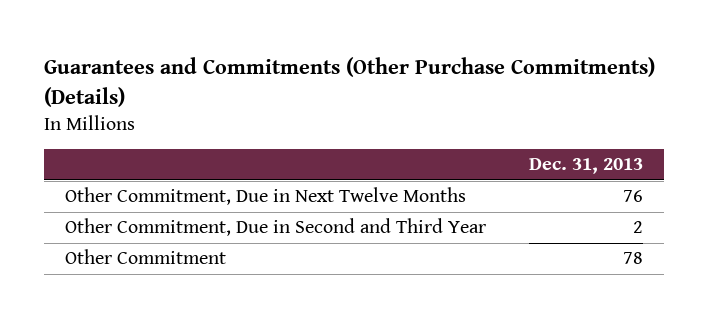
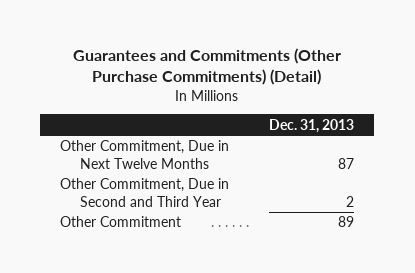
[43,56,655,107] Guarantees and Commitments (Other Purchase Commitments) (Details) -> [73,48,342,86] Guarantees and Commitments (Other Purchase Commitments) (Detail)
[622,190,643,203] 76 -> [338,157,355,169] 87
[622,252,643,265] 78 -> [338,216,355,228] 89

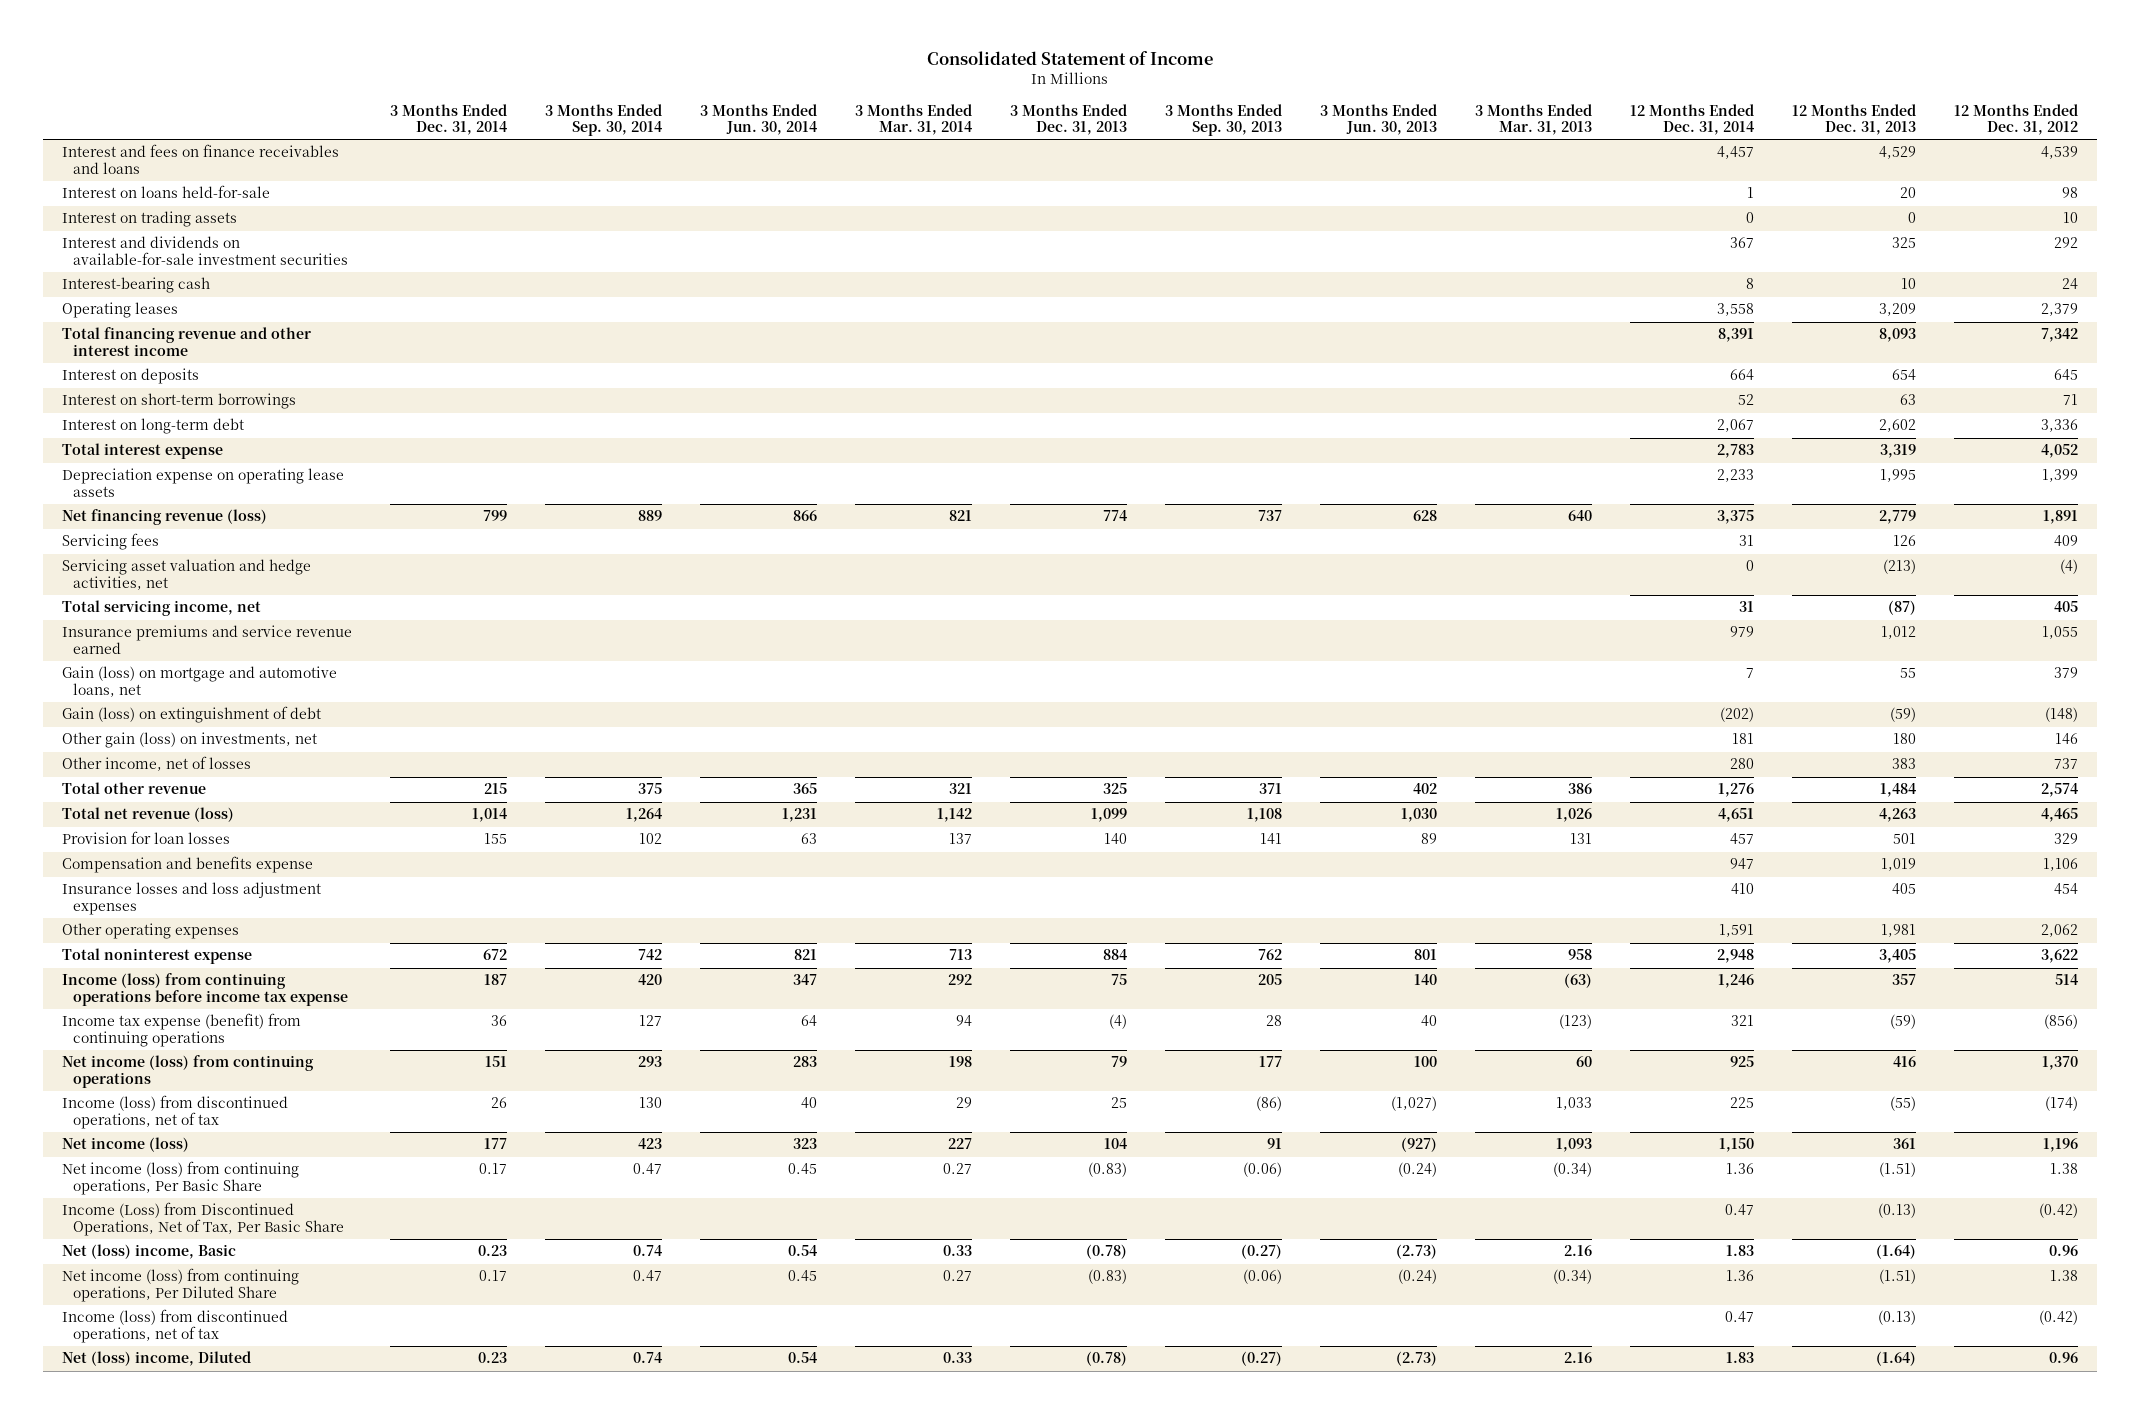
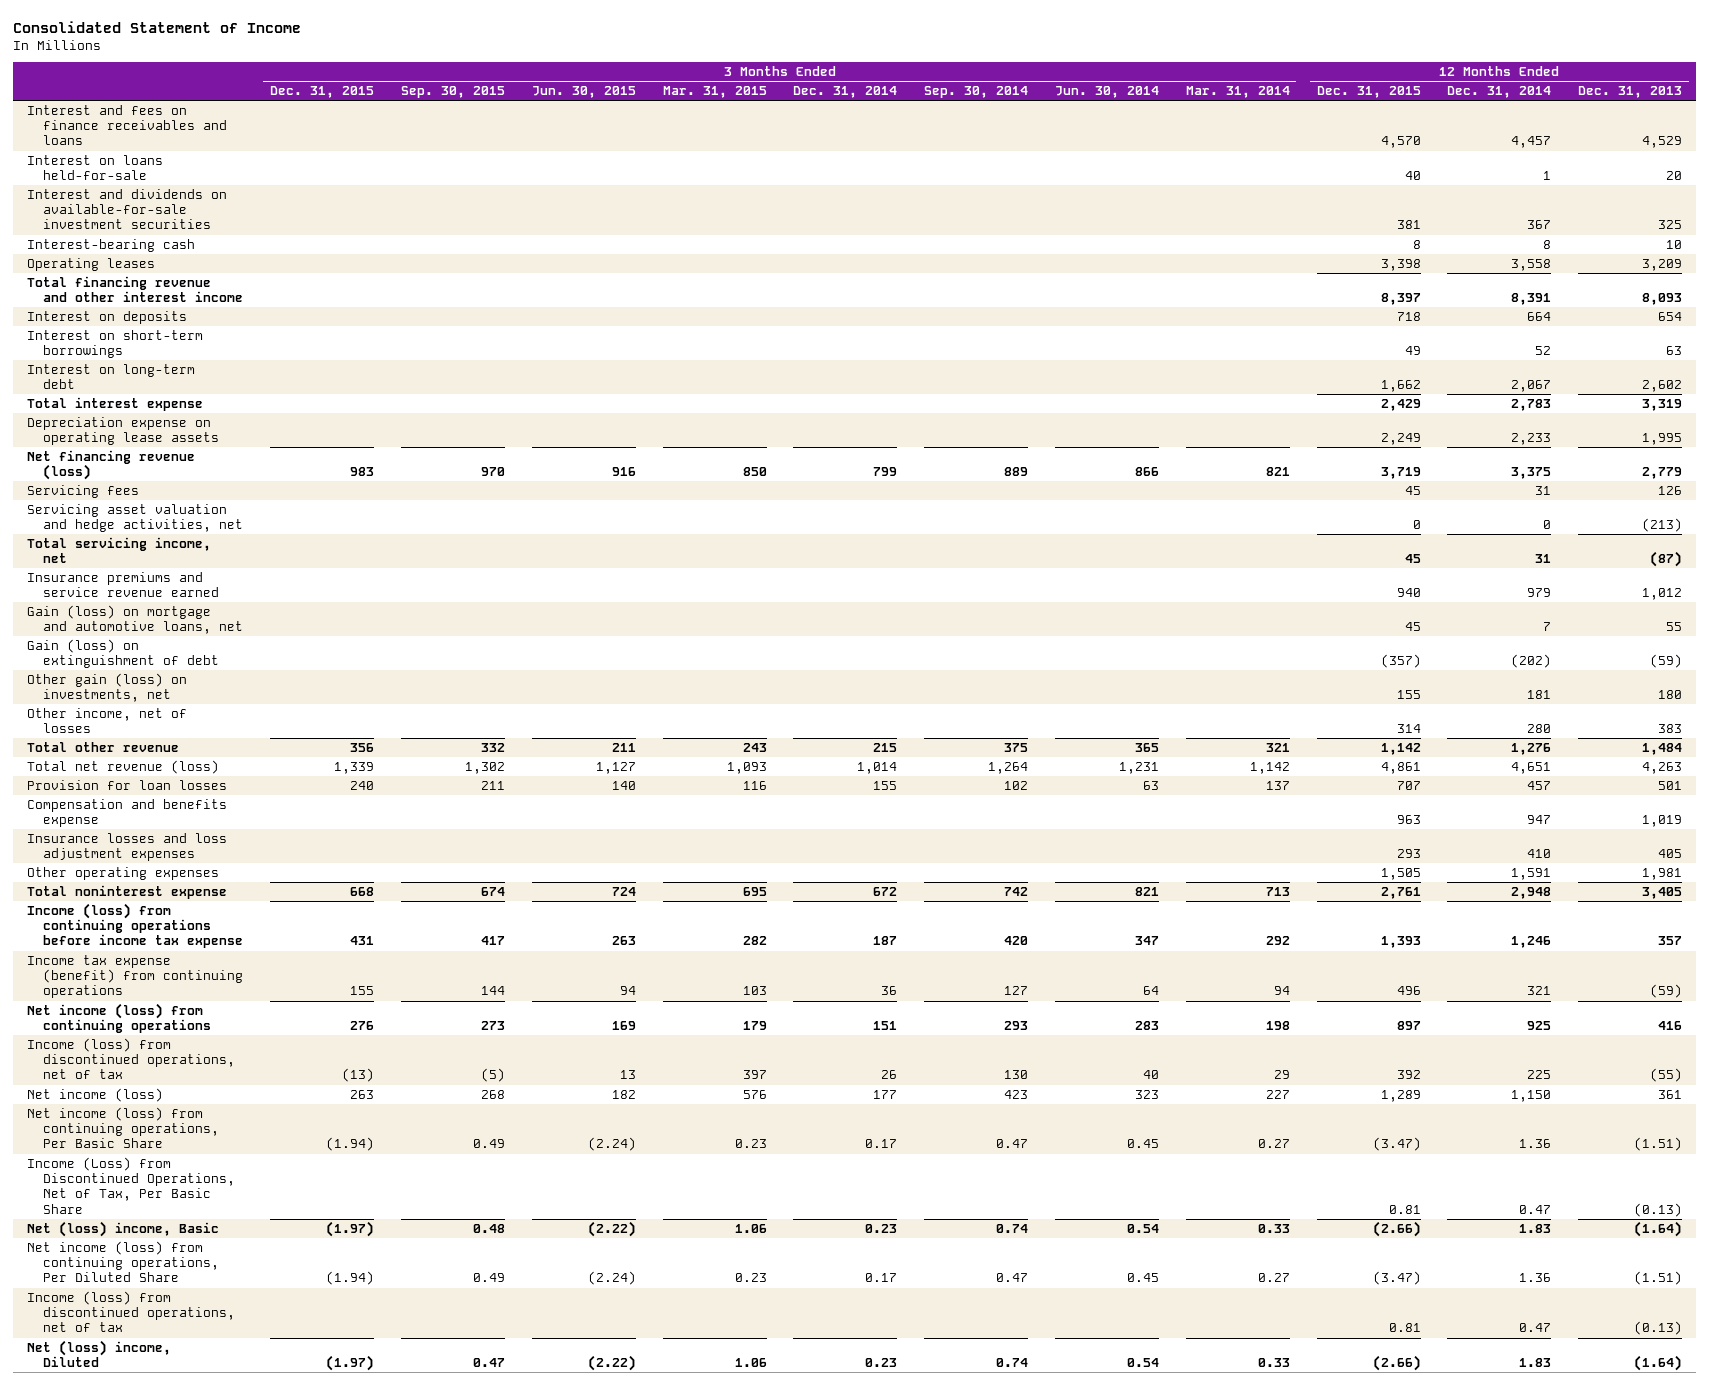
[1010,103,1128,136] 3 Months Ended Dec. 31, 2013 -> none
[1165,103,1283,137] 3 Months Ended Sep. 30, 2013 -> none
[1320,103,1438,136] 3 Months Ended Jun. 30, 2013 -> none
[1475,103,1593,136] 3 Months Ended Mar. 31, 2013 -> none
[1954,103,2079,136] 12 Months Ended Dec. 31, 2012 -> none
none -> [270,86,375,99] Dec. 31, 2015
none -> [400,86,505,99] Sep. 30, 2015
none -> [531,86,636,99] Jun. 30, 2015
none -> [662,86,767,99] Mar. 31, 2015
none -> [1316,86,1421,99] Dec. 31, 2015
[62,211,238,228] Interest on trading assets -> none

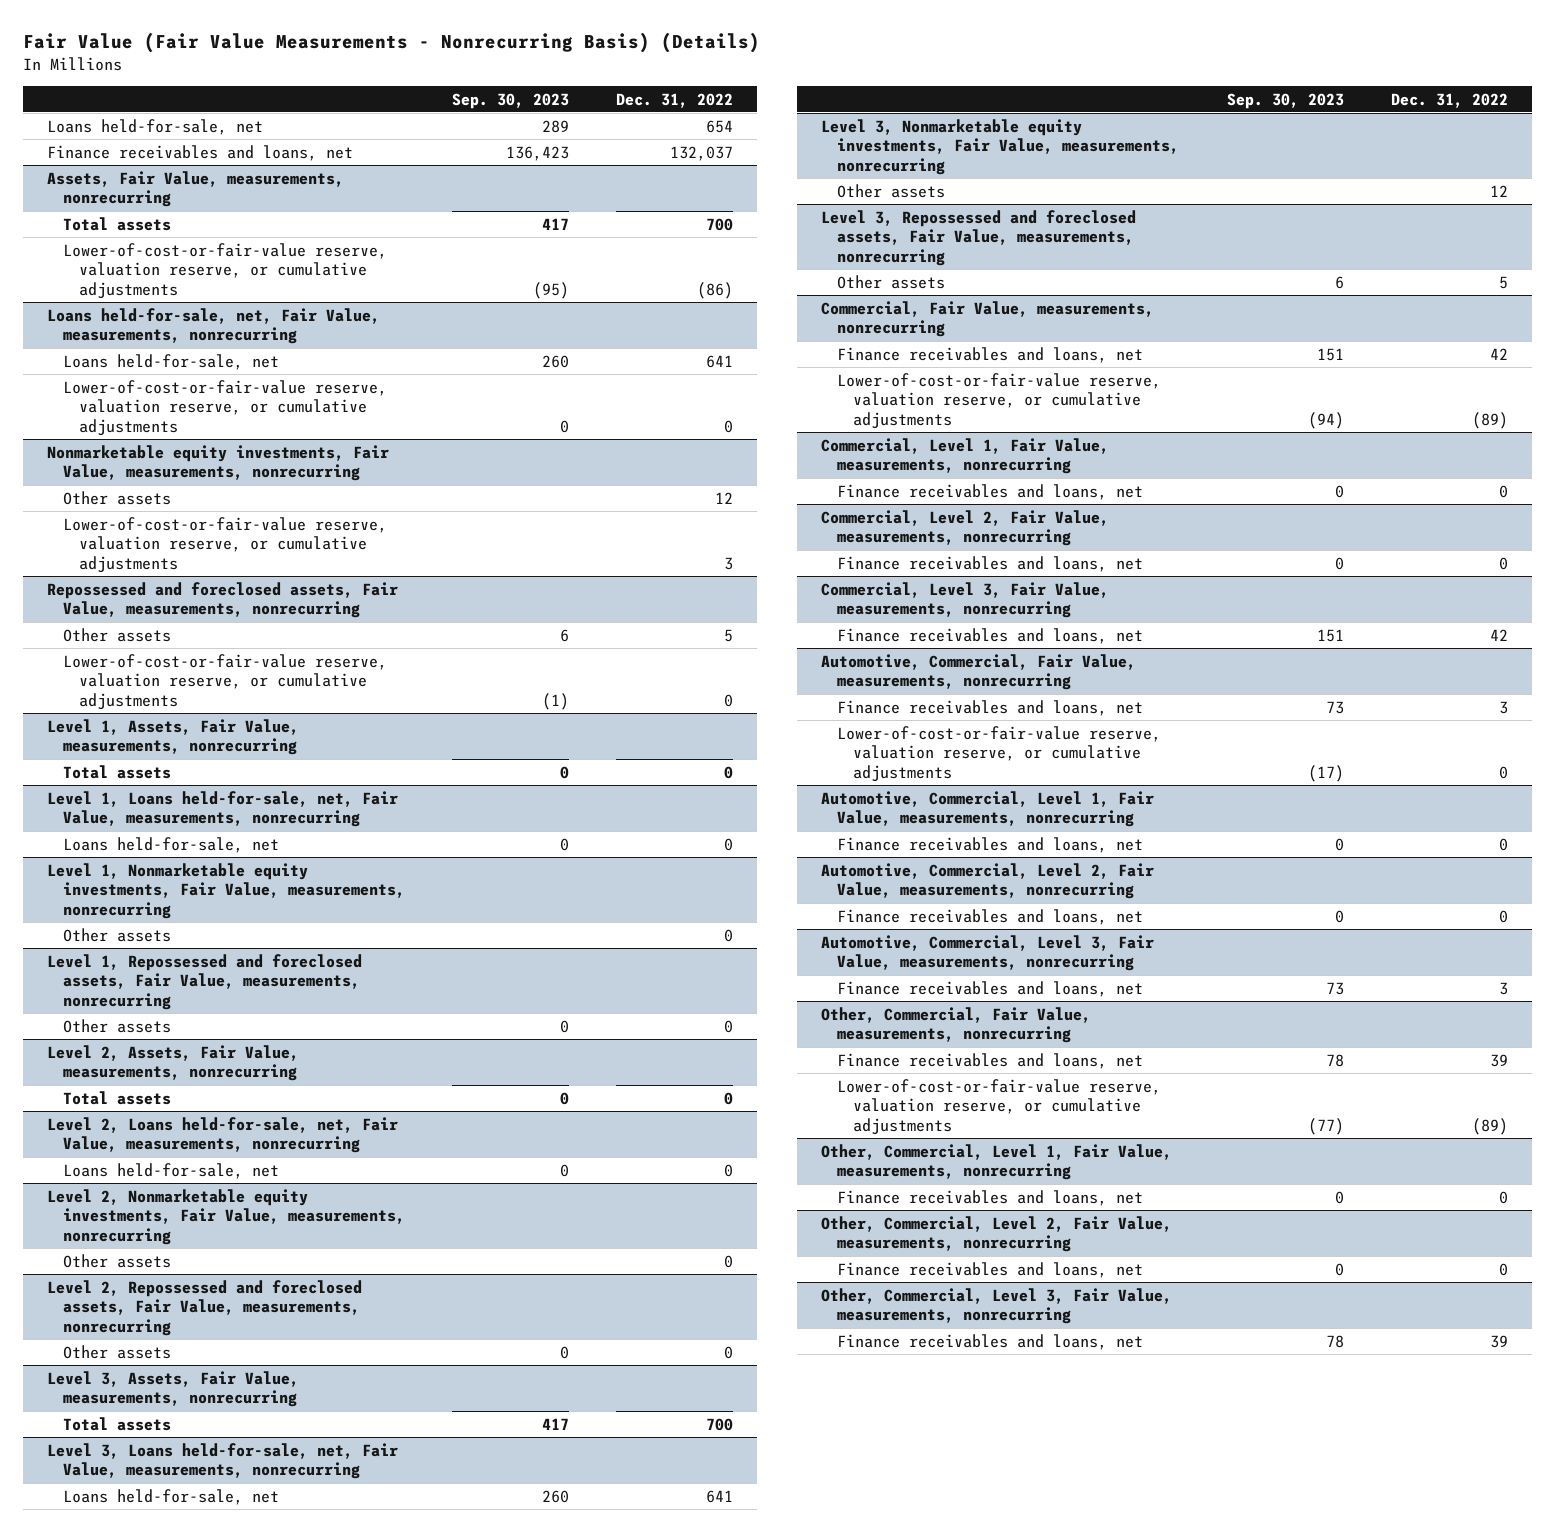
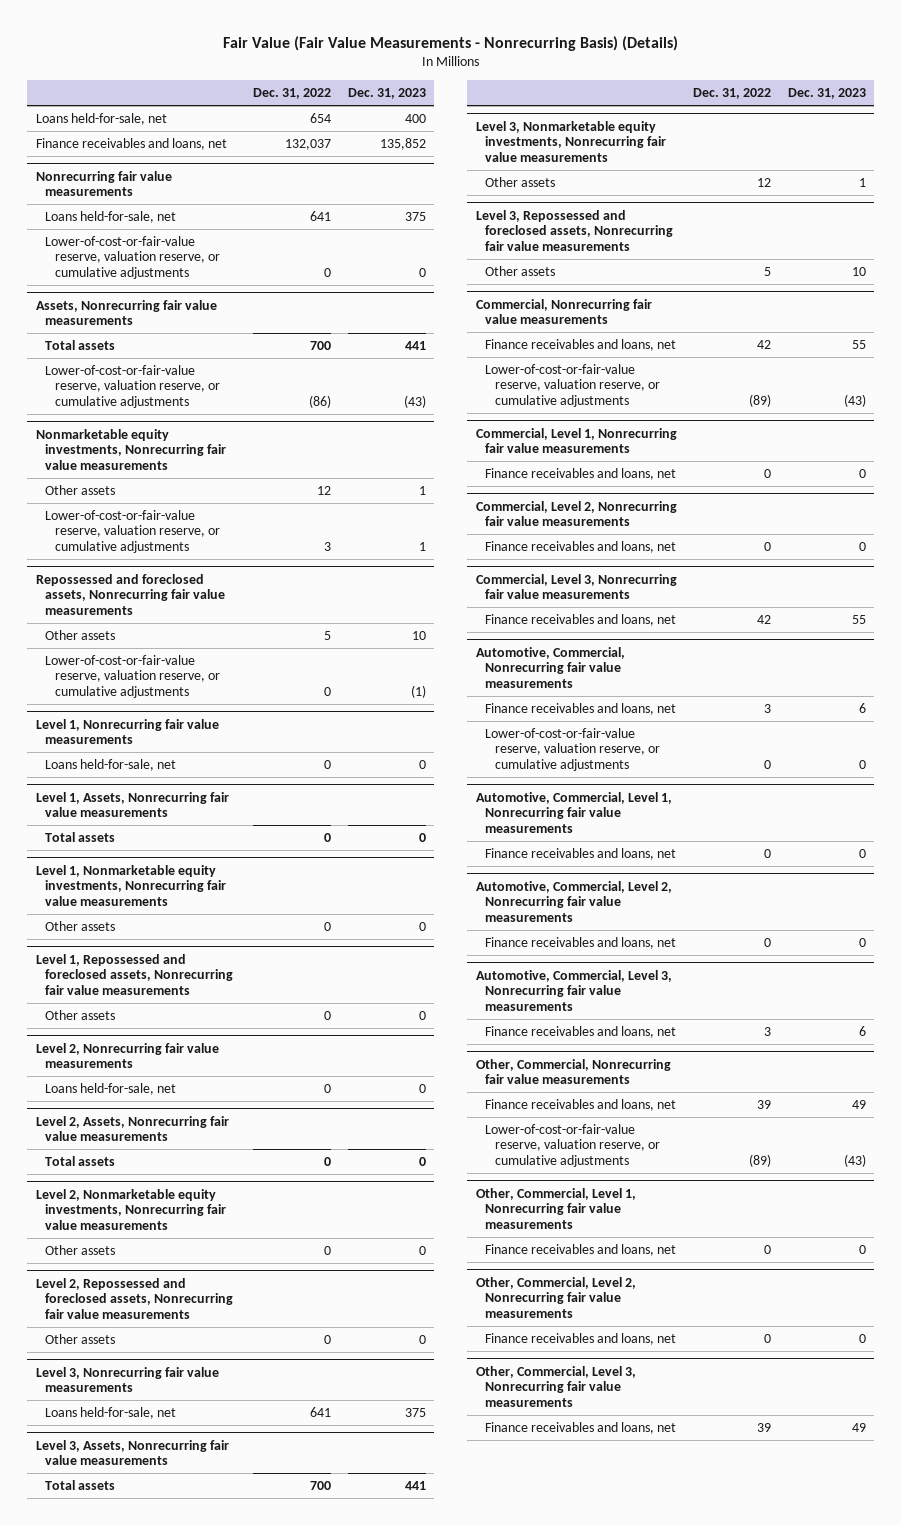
[452,92,570,109] Sep. 30, 2023 -> none
none -> [347,87,426,99] Dec. 31, 2023
[62,216,171,231] Total assets -> none
[62,242,387,299] Lower-of-cost-or-fair-value reserve, valuation reserve, or cumulative adjustments -> none
[46,307,380,345] Loans held-for-sale, net, Fair Value, measurements, nonrecurring -> none
[46,170,344,208] Assets, Fair Value, measurements, nonrecurring -> [35,170,172,197] Nonrecurring fair value measurements
none -> [35,299,217,326] Assets, Nonrecurring fair value measurements
none -> [45,339,116,350] Total assets
none -> [45,364,220,408] Lower-of-cost-or-fair-value reserve, valuation reserve, or cumulative adjustments
[46,444,389,482] Nonmarketable equity investments, Fair Value, measurements, nonrecurring -> [35,428,227,470] Nonmarketable equity investments, Nonrecurring fair value measurements
[46,581,398,619] Repossessed and foreclosed assets, Fair Value, measurements, nonrecurring -> [35,573,226,615] Repossessed and foreclosed assets, Nonrecurring fair value measurements
[62,764,171,779] Total assets -> none
[46,790,398,828] Level 1, Loans held-for-sale, net, Fair Value, measurements, nonrecurring -> none
[46,718,299,756] Level 1, Assets, Fair Value, measurements, nonrecurring -> [35,718,219,745] Level 1, Nonrecurring fair value measurements
none -> [35,791,229,818] Level 1, Assets, Nonrecurring fair value measurements
none -> [45,831,116,842] Total assets
[46,862,405,919] Level 1, Nonmarketable equity investments, Fair Value, measurements, nonrecurring -> [35,864,227,906] Level 1, Nonmarketable equity investments, Nonrecurring fair value measurements
[46,953,362,1010] Level 1, Repossessed and foreclosed assets, Fair Value, measurements, nonrecurring -> [35,953,234,995] Level 1, Repossessed and foreclosed assets, Nonrecurring fair value measurements
[62,1090,171,1105] Total assets -> none
[46,1116,398,1154] Level 2, Loans held-for-sale, net, Fair Value, measurements, nonrecurring -> none
[46,1044,299,1082] Level 2, Assets, Fair Value, measurements, nonrecurring -> [35,1042,219,1069] Level 2, Nonrecurring fair value measurements
none -> [35,1115,229,1142] Level 2, Assets, Nonrecurring fair value measurements
none -> [45,1155,116,1166] Total assets
[46,1188,405,1245] Level 2, Nonmarketable equity investments, Fair Value, measurements, nonrecurring -> [35,1188,227,1230] Level 2, Nonmarketable equity investments, Nonrecurring fair value measurements
[46,1279,362,1336] Level 2, Repossessed and foreclosed assets, Fair Value, measurements, nonrecurring -> [35,1277,234,1319] Level 2, Repossessed and foreclosed assets, Nonrecurring fair value measurements
[62,1416,171,1431] Total assets -> none
[46,1442,398,1480] Level 3, Loans held-for-sale, net, Fair Value, measurements, nonrecurring -> none
[46,1370,299,1408] Level 3, Assets, Fair Value, measurements, nonrecurring -> [35,1366,219,1393] Level 3, Nonrecurring fair value measurements
none -> [35,1439,229,1466] Level 3, Assets, Nonrecurring fair value measurements
none -> [45,1479,116,1490] Total assets
[821,118,1180,175] Level 3, Nonmarketable equity investments, Fair Value, measurements, nonrecurring -> [475,120,667,162] Level 3, Nonmarketable equity investments, Nonrecurring fair value measurements
[821,209,1137,266] Level 3, Repossessed and foreclosed assets, Fair Value, measurements, nonrecurring -> [475,209,674,251] Level 3, Repossessed and foreclosed assets, Nonrecurring fair value measurements
[821,300,1155,338] Commercial, Fair Value, measurements, nonrecurring -> [475,298,652,325] Commercial, Nonrecurring fair value measurements
[821,437,1110,475] Commercial, Level 1, Fair Value, measurements, nonrecurring -> [475,427,677,454] Commercial, Level 1, Nonrecurring fair value measurements
[821,509,1110,547] Commercial, Level 2, Fair Value, measurements, nonrecurring -> [475,500,677,527] Commercial, Level 2, Nonrecurring fair value measurements
[821,581,1110,619] Commercial, Level 3, Fair Value, measurements, nonrecurring -> [475,573,677,600] Commercial, Level 3, Nonrecurring fair value measurements
[821,653,1137,691] Automotive, Commercial, Fair Value, measurements, nonrecurring -> [475,646,625,688] Automotive, Commercial, Nonrecurring fair value measurements
[821,790,1155,828] Automotive, Commercial, Level 1, Fair Value, measurements, nonrecurring -> [475,791,672,833] Automotive, Commercial, Level 1, Nonrecurring fair value measurements
[821,862,1155,900] Automotive, Commercial, Level 2, Fair Value, measurements, nonrecurring -> [475,880,672,922] Automotive, Commercial, Level 2, Nonrecurring fair value measurements
[821,934,1155,972] Automotive, Commercial, Level 3, Fair Value, measurements, nonrecurring -> [475,969,672,1011] Automotive, Commercial, Level 3, Nonrecurring fair value measurements
[821,1006,1092,1044] Other, Commercial, Fair Value, measurements, nonrecurring -> [475,1058,671,1085] Other, Commercial, Nonrecurring fair value measurements
[821,1143,1173,1181] Other, Commercial, Level 1, Fair Value, measurements, nonrecurring -> [475,1187,636,1229] Other, Commercial, Level 1, Nonrecurring fair value measurements
[821,1215,1173,1253] Other, Commercial, Level 2, Fair Value, measurements, nonrecurring -> [475,1276,636,1318] Other, Commercial, Level 2, Nonrecurring fair value measurements
[821,1287,1173,1325] Other, Commercial, Level 3, Fair Value, measurements, nonrecurring -> [475,1365,636,1407] Other, Commercial, Level 3, Nonrecurring fair value measurements

